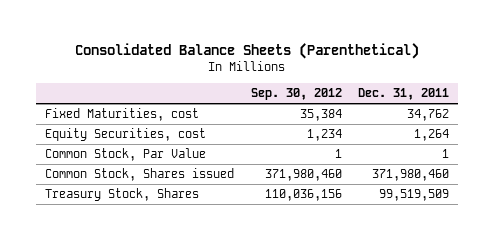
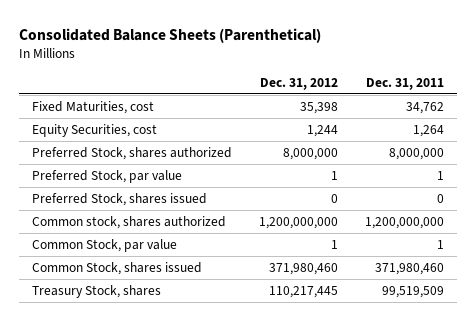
[250,88,342,101] Sep. 30, 2012 -> none
none -> [260,78,339,91] Dec. 31, 2012
none -> [32,146,233,160] Preferred Stock, shares authorized
none -> [32,169,183,183] Preferred Stock, par value
none -> [32,192,208,206] Preferred Stock, shares issued
none -> [32,215,227,229] Common stock, shares authorized
[44,148,206,162] Common Stock, Par Value -> [32,238,178,252] Common Stock, par value
[44,168,234,182] Common Stock, Shares issued -> [32,261,203,275] Common Stock, shares issued
[44,188,199,202] Treasury Stock, Shares -> [32,284,162,298] Treasury Stock, shares

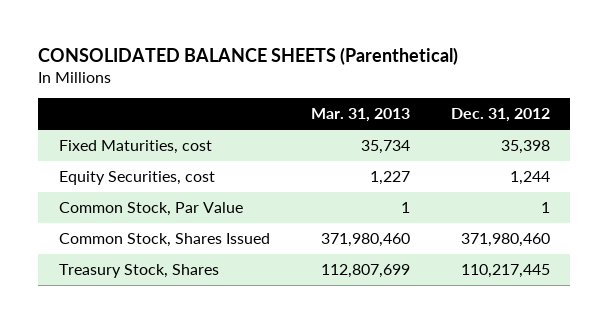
[18,27,321,43] Consolidated Balance Sheets (Parenthetical) -> [38,46,459,65] CONSOLIDATED BALANCE SHEETS (Parenthetical)
[365,78,444,91] Dec. 31, 2011 -> none
none -> [310,108,410,123] Mar. 31, 2013
[32,146,233,160] Preferred Stock, shares authorized -> none
[32,169,183,183] Preferred Stock, par value -> none
[32,192,208,206] Preferred Stock, shares issued -> none
[32,215,227,229] Common stock, shares authorized -> none
[32,238,178,252] Common Stock, par value -> [58,202,243,217] Common Stock, Par Value
[32,261,203,275] Common Stock, shares issued -> [58,233,270,248] Common Stock, Shares Issued
[32,284,162,298] Treasury Stock, shares -> [58,264,219,279] Treasury Stock, Shares

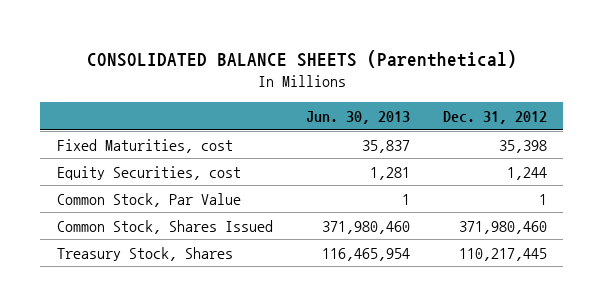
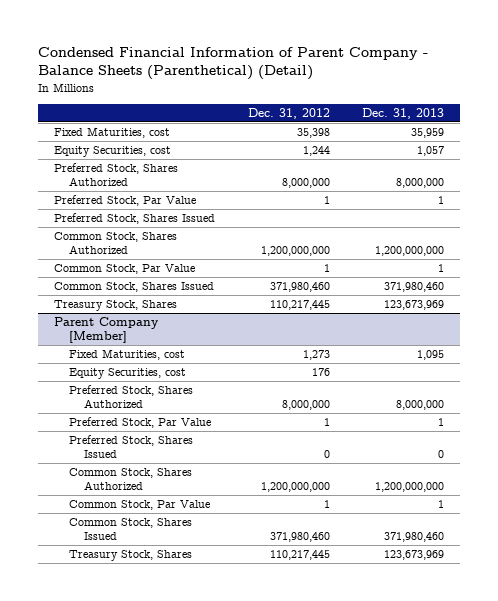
[86,49,517,68] CONSOLIDATED BALANCE SHEETS (Parenthetical) -> [37,46,428,81] Condensed Financial Information of Parent Company - Balance Sheets (Parenthetical) (Detail)
[305,111,410,125] Jun. 30, 2013 -> none
none -> [362,107,445,119] Dec. 31, 2013
none -> [54,163,179,187] Preferred Stock, Shares Authorized
none -> [54,195,197,207] Preferred Stock, Par Value
none -> [54,213,216,225] Preferred Stock, Shares Issued
none -> [54,232,178,255] Common Stock, Shares Authorized
none -> [54,317,160,344] Parent Company [Member]
none -> [69,349,186,361] Fixed Maturities, cost
none -> [69,368,187,380] Equity Securities, cost
none -> [69,385,194,409] Preferred Stock, Shares Authorized
none -> [69,417,212,429] Preferred Stock, Par Value
none -> [69,435,194,459] Preferred Stock, Shares Issued
none -> [69,468,193,491] Common Stock, Shares Authorized
none -> [69,500,211,511] Common Stock, Par Value
none -> [69,518,193,541] Common Stock, Shares Issued
none -> [69,550,193,562] Treasury Stock, Shares

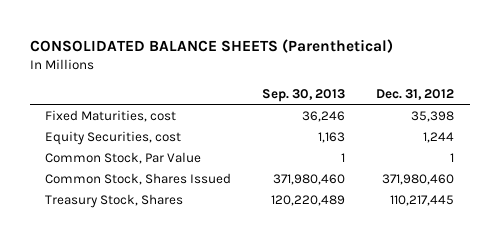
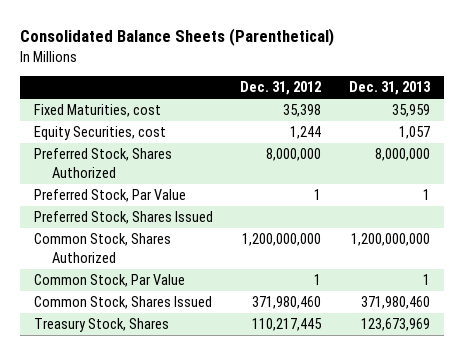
[29,38,393,53] CONSOLIDATED BALANCE SHEETS (Parenthetical) -> [19,28,334,47] Consolidated Balance Sheets (Parenthetical)
[262,88,346,102] Sep. 30, 2013 -> none
none -> [349,81,432,96] Dec. 31, 2013
none -> [33,148,172,178] Preferred Stock, Shares Authorized
none -> [33,189,186,203] Preferred Stock, Par Value
none -> [33,211,213,225] Preferred Stock, Shares Issued
none -> [33,233,171,263] Common Stock, Shares Authorized

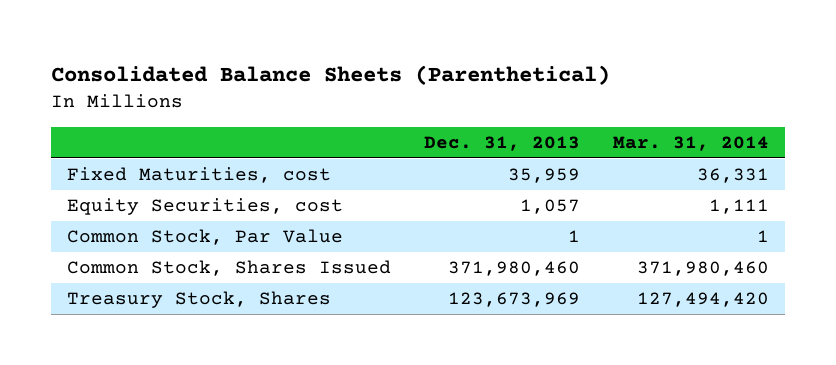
[240,81,322,96] Dec. 31, 2012 -> none
none -> [612,135,769,151] Mar. 31, 2014
[33,148,172,178] Preferred Stock, Shares Authorized -> none
[33,189,186,203] Preferred Stock, Par Value -> none
[33,211,213,225] Preferred Stock, Shares Issued -> none
[33,233,171,263] Common Stock, Shares Authorized -> none

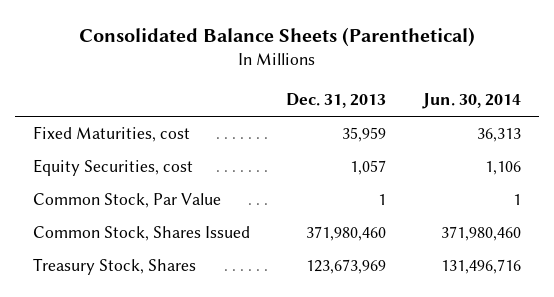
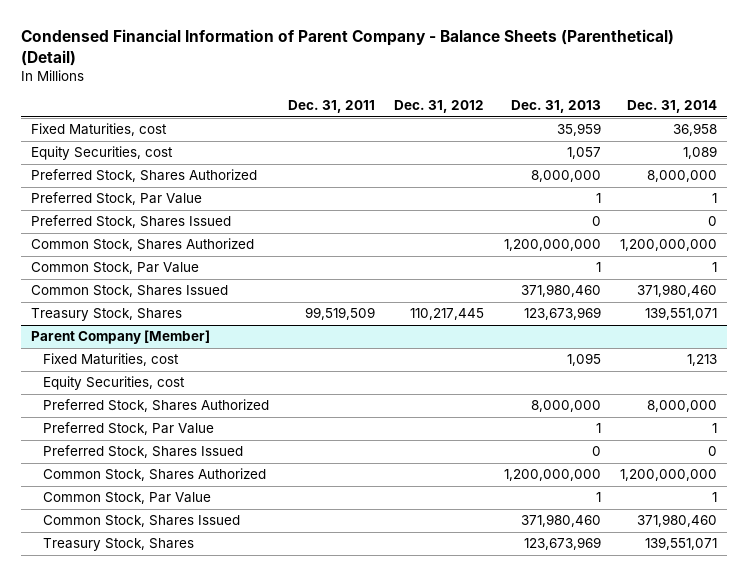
[78,26,475,47] Consolidated Balance Sheets (Parenthetical) -> [21,28,675,66] Condensed Financial Information of Parent Company - Balance Sheets (Parenthetical) (Detail)
[421,93,521,110] Jun. 30, 2014 -> none
none -> [288,100,376,114] Dec. 31, 2011
none -> [394,100,485,114] Dec. 31, 2012
none -> [627,100,718,114] Dec. 31, 2014
none -> [30,169,257,183] Preferred Stock, Shares Authorized
none -> [30,192,202,206] Preferred Stock, Par Value
none -> [30,215,231,229] Preferred Stock, Shares Issued
none -> [30,238,254,252] Common Stock, Shares Authorized
none -> [30,330,210,345] Parent Company [Member]
none -> [42,353,179,367] Fixed Maturities, cost
none -> [42,376,185,391] Equity Securities, cost
none -> [42,399,269,413] Preferred Stock, Shares Authorized
none -> [42,422,214,436] Preferred Stock, Par Value
none -> [42,445,243,459] Preferred Stock, Shares Issued
none -> [42,468,266,482] Common Stock, Shares Authorized
none -> [42,492,211,505] Common Stock, Par Value
none -> [42,515,240,528] Common Stock, Shares Issued
none -> [42,538,194,552] Treasury Stock, Shares

